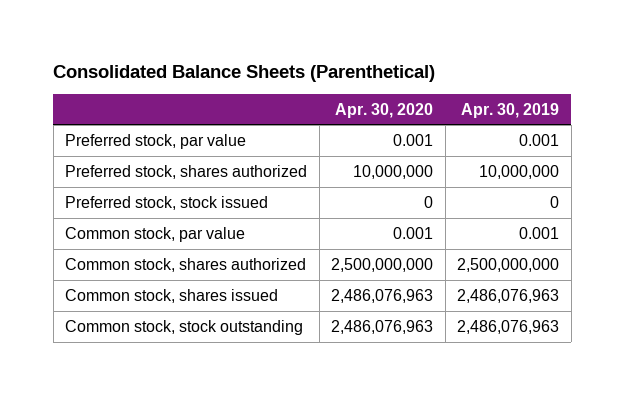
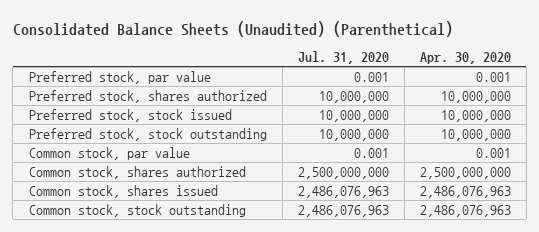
[53,64,436,82] Consolidated Balance Sheets (Parenthetical) -> [12,20,453,37] Consolidated Balance Sheets (Unaudited) (Parenthetical)
[461,102,560,118] Apr. 30, 2019 -> none
none -> [297,50,389,64] Jul. 31, 2020
[424,195,434,208] 0 -> [440,109,511,122] 10,000,000
none -> [28,127,267,141] Preferred stock, stock outstanding

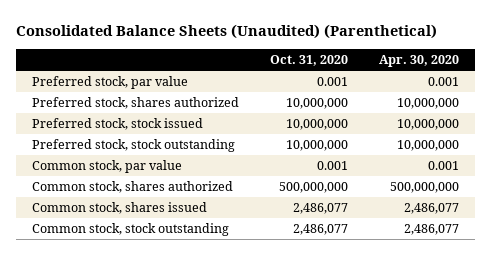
[297,50,389,64] Jul. 31, 2020 -> none
none -> [269,55,348,67] Oct. 31, 2020
[419,166,511,179] 2,500,000,000 -> [390,182,460,194] 500,000,000
[419,185,511,198] 2,486,076,963 -> [404,203,460,215] 2,486,077
[419,204,511,217] 2,486,076,963 -> [404,224,460,236] 2,486,077

